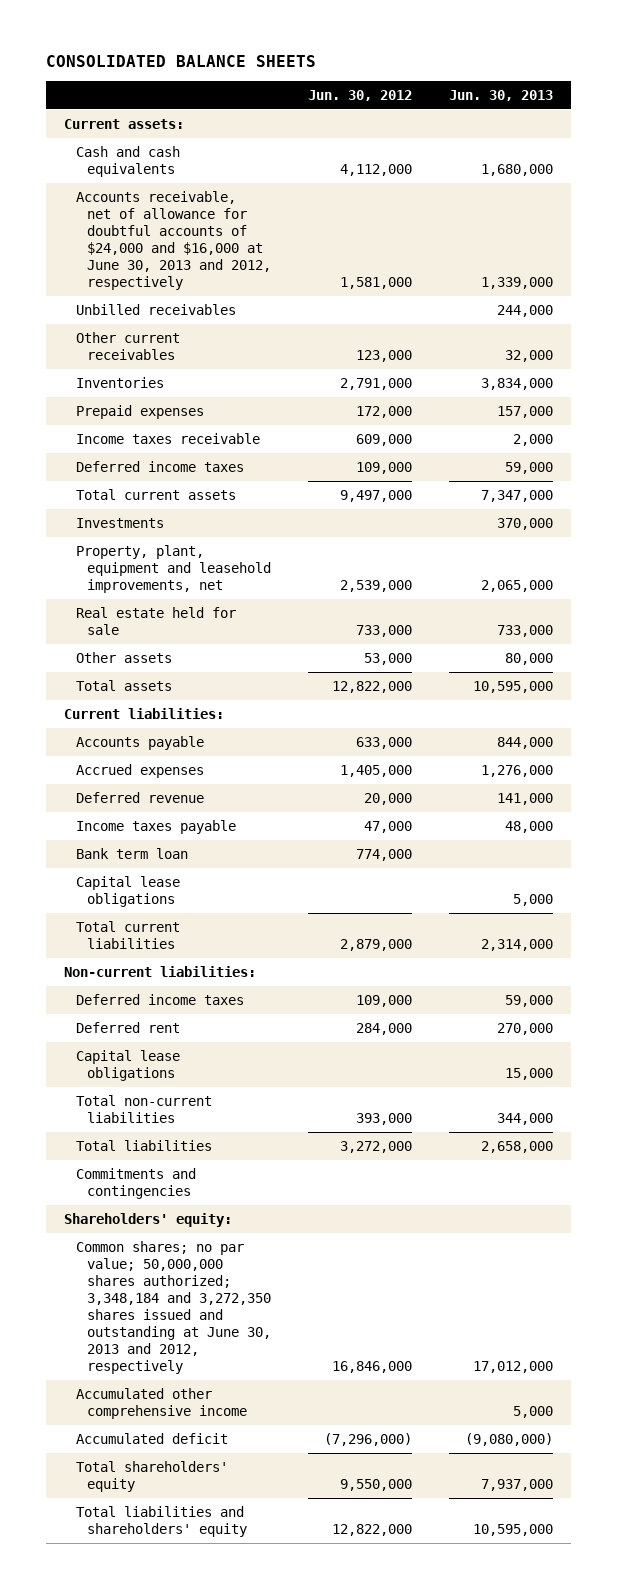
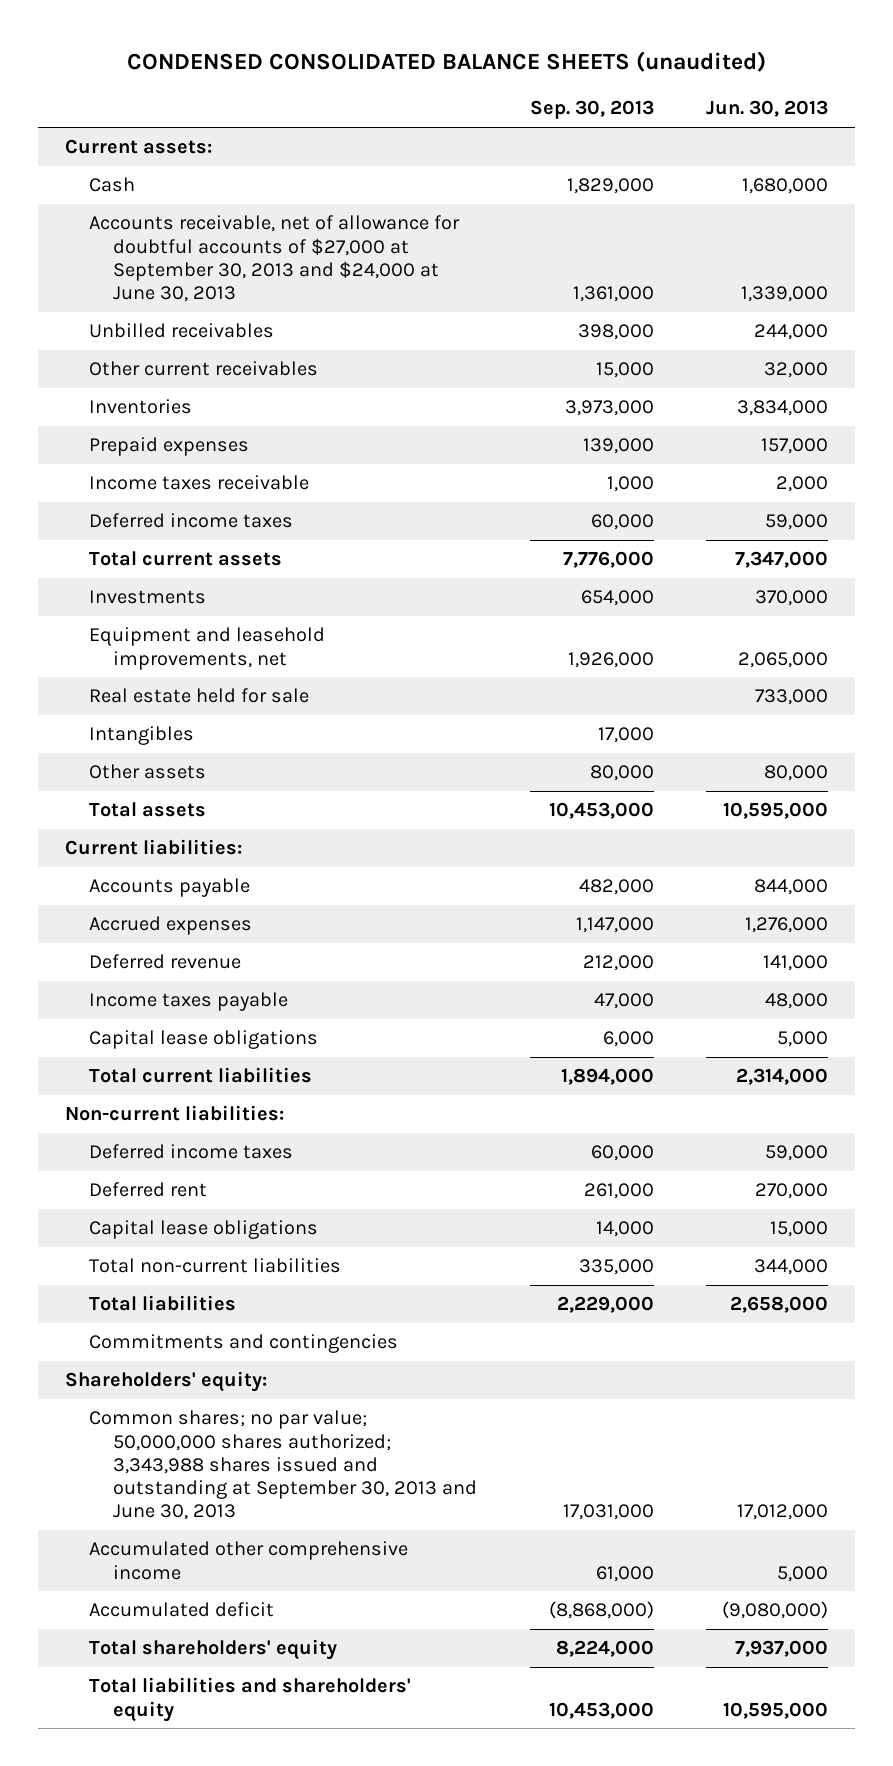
[45,55,316,68] CONSOLIDATED BALANCE SHEETS -> [126,51,766,73] CONDENSED CONSOLIDATED BALANCE SHEETS (unaudited)
[307,90,412,102] Jun. 30, 2012 -> none
none -> [529,100,654,120] Sep. 30, 2013
[75,145,180,177] Cash and cash equivalents -> [88,177,135,193] Cash
[75,190,271,290] Accounts receivable, net of allowance for doubtful accounts of $24,000 and $16,000 at June 30, 2013 and 2012, respectively -> [88,215,460,303] Accounts receivable, net of allowance for doubtful accounts of $27,000 at September 30, 2013 and $24,000 at June 30, 2013
[75,544,271,593] Property, plant, equipment and leasehold improvements, net -> [88,627,325,670] Equipment and leasehold improvements, net
none -> [88,726,194,746] Intangibles
[75,847,188,859] Bank term loan -> none
[75,1240,271,1374] Common shares; no par value; 50,000,000 shares authorized; 3,348,184 and 3,272,350 shares issued and outstanding at June 30, 2013 and 2012, respectively -> [88,1410,477,1521] Common shares; no par value; 50,000,000 shares authorized; 3,343,988 shares issued and outstanding at September 30, 2013 and June 30, 2013

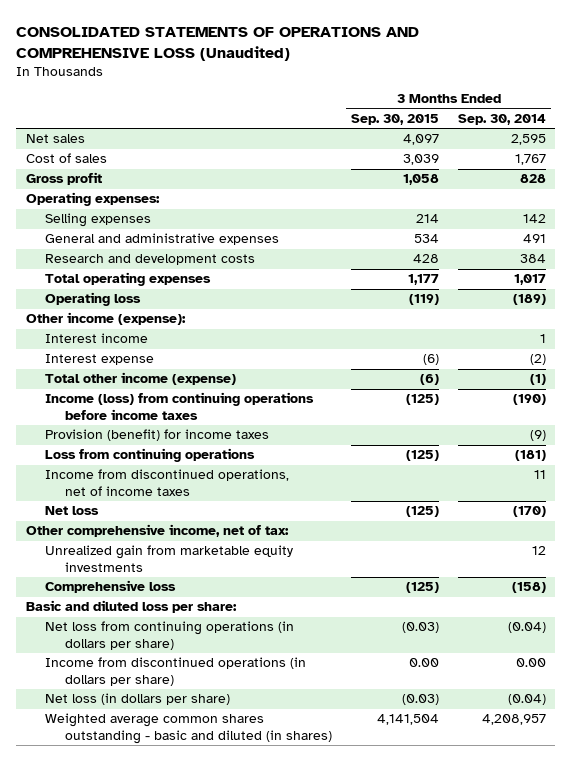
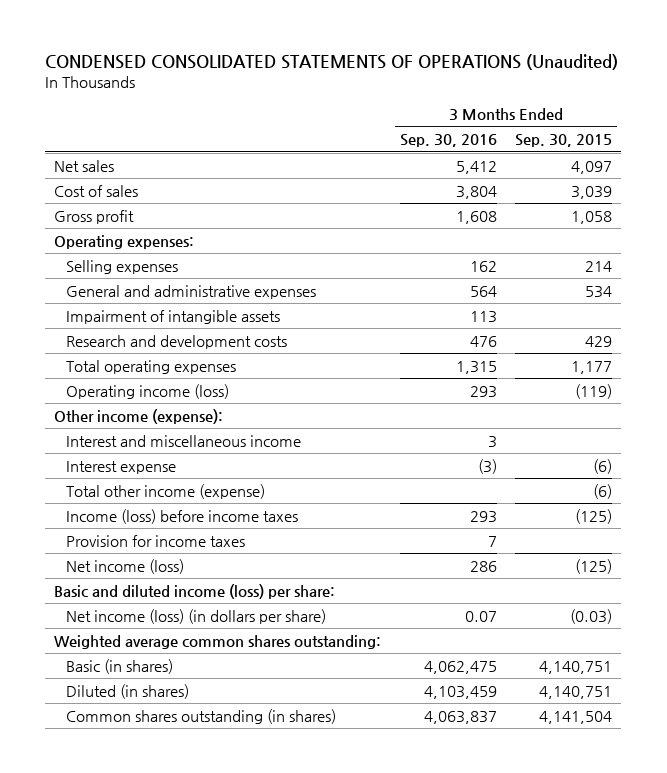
[16,26,420,61] CONSOLIDATED STATEMENTS OF OPERATIONS AND COMPREHENSIVE LOSS (Unaudited) -> [45,54,619,71] CONDENSED CONSOLIDATED STATEMENTS OF OPERATIONS (Unaudited)
[458,114,547,126] Sep. 30, 2014 -> none
none -> [399,134,497,148] Sep. 30, 2016
none -> [65,309,280,324] Impairment of intangible assets
[413,254,440,264] 428 -> [585,335,613,347] 429
[45,292,142,307] Operating loss -> [65,383,229,399] Operating income (loss)
[45,333,149,344] Interest income -> [65,434,301,447] Interest and miscellaneous income
[45,448,256,463] Loss from continuing operations -> none
[45,469,290,496] Income from discontinued operations, net of income taxes -> none
[25,524,289,538] Other comprehensive income, net of tax: -> none
[45,545,294,572] Unrealized gain from marketable equity investments -> none
[45,580,177,594] Comprehensive loss -> none
[45,657,307,686] Income from discontinued operations (in dollars per share) -> none
[45,693,231,706] Net loss (in dollars per share) -> none
[45,392,315,420] Income (loss) from continuing operations before income taxes -> [65,508,298,524] Income (loss) before income taxes
[45,429,270,442] Provision (benefit) for income taxes -> [65,534,245,547] Provision for income taxes
[45,506,100,516] Net loss -> [65,558,184,574] Net income (loss)
[25,600,237,614] Basic and diluted loss per share: -> [54,583,336,599] Basic and diluted income (loss) per share:
[45,621,295,650] Net loss from continuing operations (in dollars per share) -> [65,608,326,624] Net income (loss) (in dollars per share)
none -> [54,634,382,649] Weighted average common shares outstanding:
none -> [65,658,173,674] Basic (in shares)
none -> [65,683,189,699] Diluted (in shares)
[45,713,333,744] Weighted average common shares outstanding - basic and diluted (in shares) -> [65,708,336,724] Common shares outstanding (in shares)

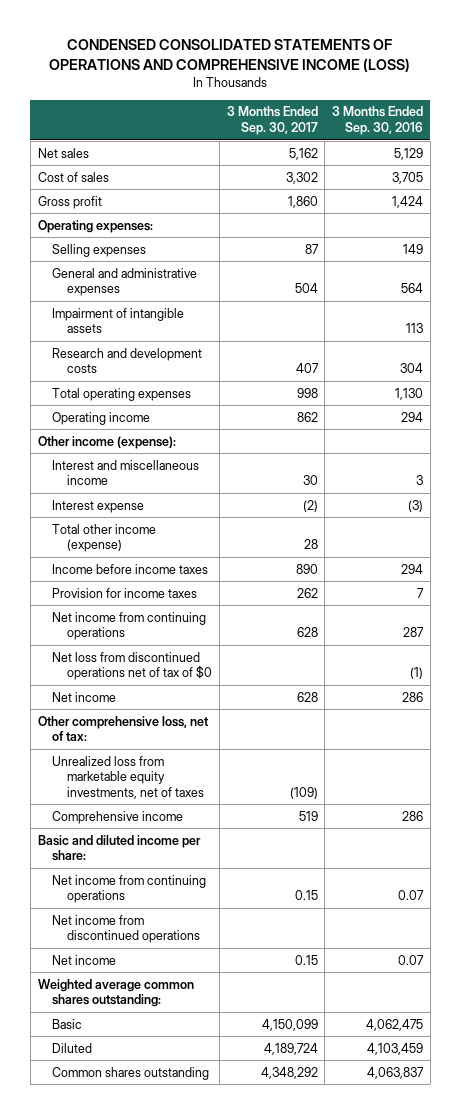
[45,54,619,71] CONDENSED CONSOLIDATED STATEMENTS OF OPERATIONS (Unaudited) -> [49,39,411,72] CONDENSED CONSOLIDATED STATEMENTS OF OPERATIONS AND COMPREHENSIVE INCOME (LOSS)
[515,134,613,148] Sep. 30, 2015 -> none
none -> [226,106,318,136] 3 Months Ended Sep. 30, 2017
[455,160,497,174] 5,412 -> [394,147,424,160] 5,129
[455,185,497,199] 3,804 -> [392,171,424,184] 3,705
[455,210,497,224] 1,608 -> [392,195,424,208] 1,424
[469,260,497,272] 162 -> [403,243,424,254] 149
[469,335,497,347] 476 -> [400,363,424,374] 304
[455,360,497,374] 1,315 -> [395,387,424,400] 1,130
[65,383,229,399] Operating income (loss) -> [52,411,151,425] Operating income
[469,385,497,398] 293 -> [401,411,424,422] 294
[65,508,298,524] Income (loss) before income taxes -> [52,563,209,574] Income before income taxes
[469,510,497,523] 293 -> [401,563,424,574] 294
none -> [52,611,207,641] Net income from continuing operations
none -> [52,651,213,681] Net loss from discontinued operations net of tax of $0
[65,558,184,574] Net income (loss) -> [52,691,117,702] Net income
none -> [37,715,209,742] Other comprehensive loss, net of tax:
none -> [52,755,205,800] Unrealized loss from marketable equity investments, net of taxes
none -> [52,810,184,824] Comprehensive income
[54,583,336,599] Basic and diluted income (loss) per share: -> [37,834,201,862] Basic and diluted income per share:
[65,608,326,624] Net income (loss) (in dollars per share) -> [52,874,207,904] Net income from continuing operations
none -> [52,914,201,944] Net income from discontinued operations
none -> [52,954,117,965] Net income
[65,658,173,674] Basic (in shares) -> [52,1018,83,1029] Basic
[65,683,189,699] Diluted (in shares) -> [52,1042,93,1053] Diluted
[65,708,336,724] Common shares outstanding (in shares) -> [52,1066,210,1080] Common shares outstanding

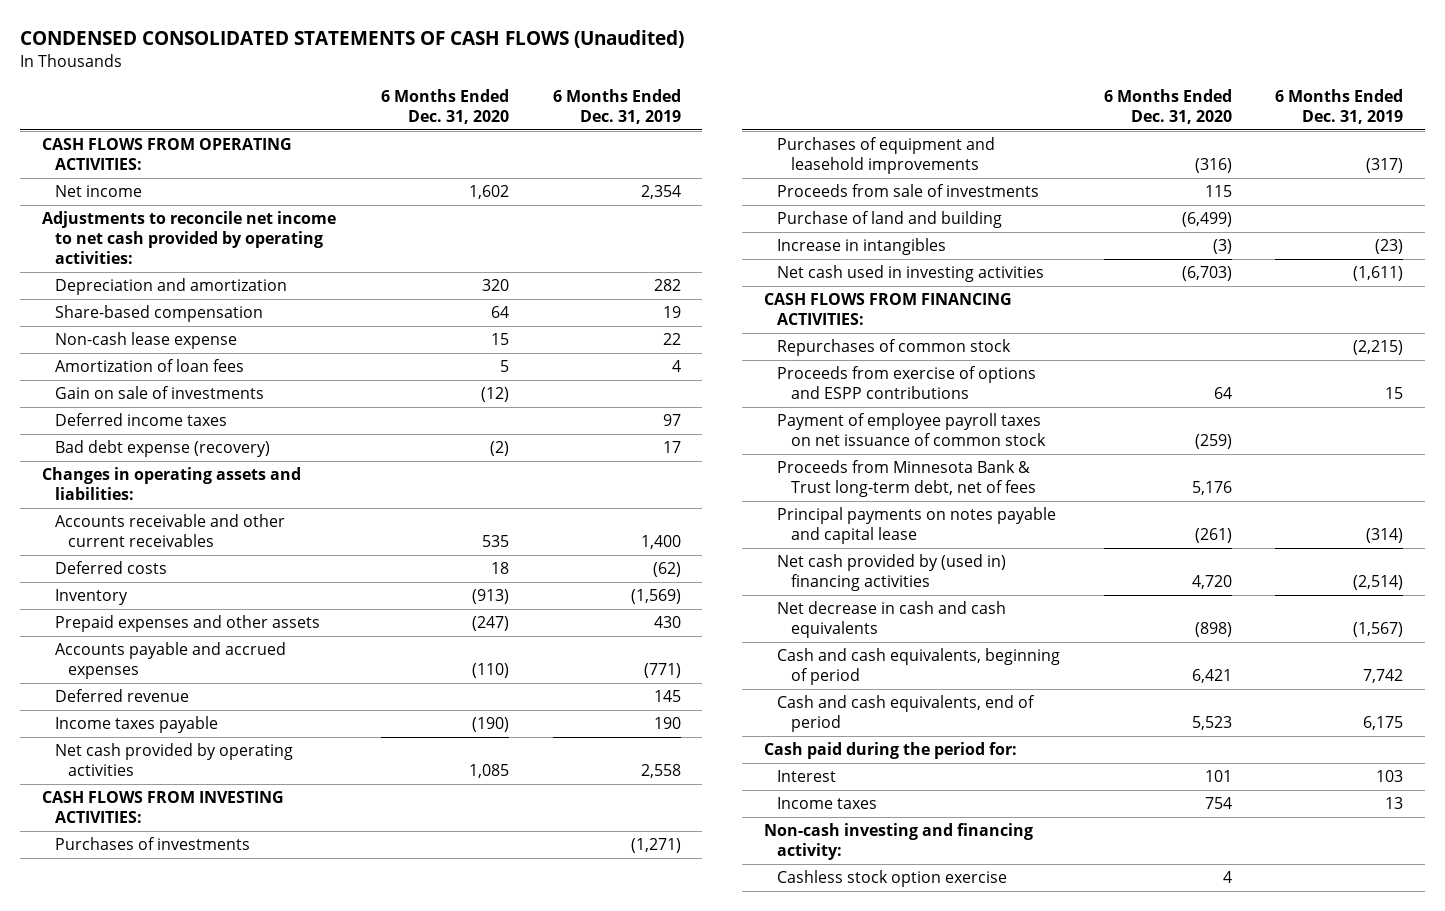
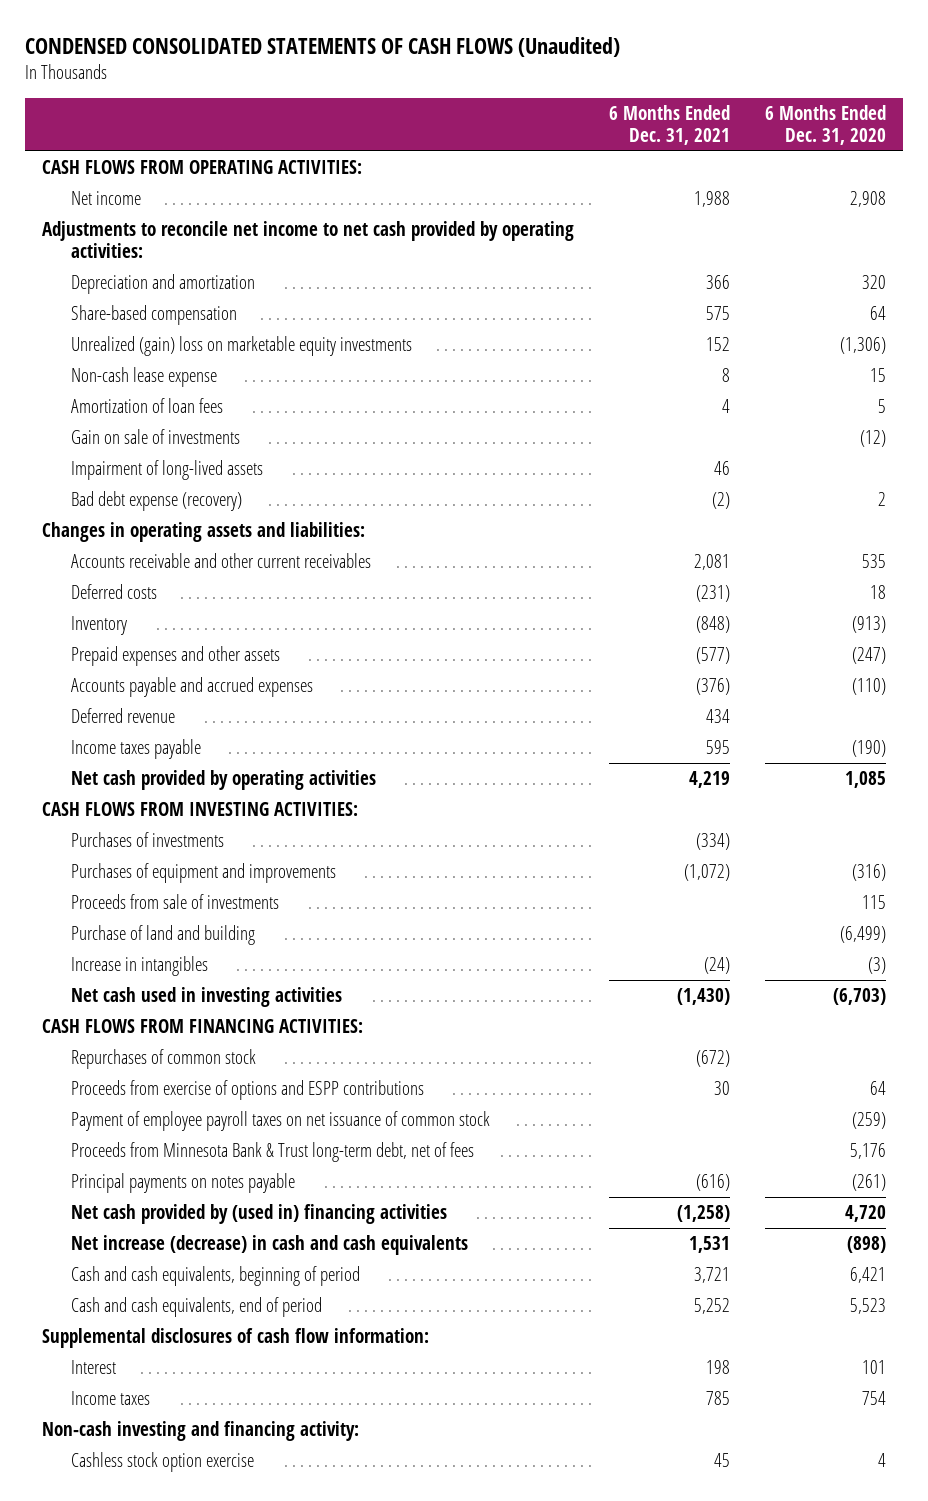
[552,88,681,124] 6 Months Ended Dec. 31, 2019 -> none
none -> [609,104,731,145] 6 Months Ended Dec. 31, 2021
[469,185,510,200] 1,602 -> [849,191,886,208] 2,908
none -> [71,336,413,357] Unrealized (gain) loss on marketable equity investments
[54,413,227,427] Deferred income taxes -> none
none -> [71,460,264,481] Impairment of long-lived assets
[490,441,510,457] (2) -> [877,492,886,507] 2
[777,137,996,175] Purchases of equipment and leasehold improvements -> [71,863,337,884] Purchases of equipment and improvements
[777,507,1057,545] Principal payments on notes payable and capital lease -> [71,1173,296,1194] Principal payments on notes payable
[777,601,1007,639] Net decrease in cash and cash equivalents -> [71,1235,469,1256] Net increase (decrease) in cash and cash equivalents
[764,742,1018,760] Cash paid during the period for: -> none
none -> [42,1328,430,1349] Supplemental disclosures of cash flow information:

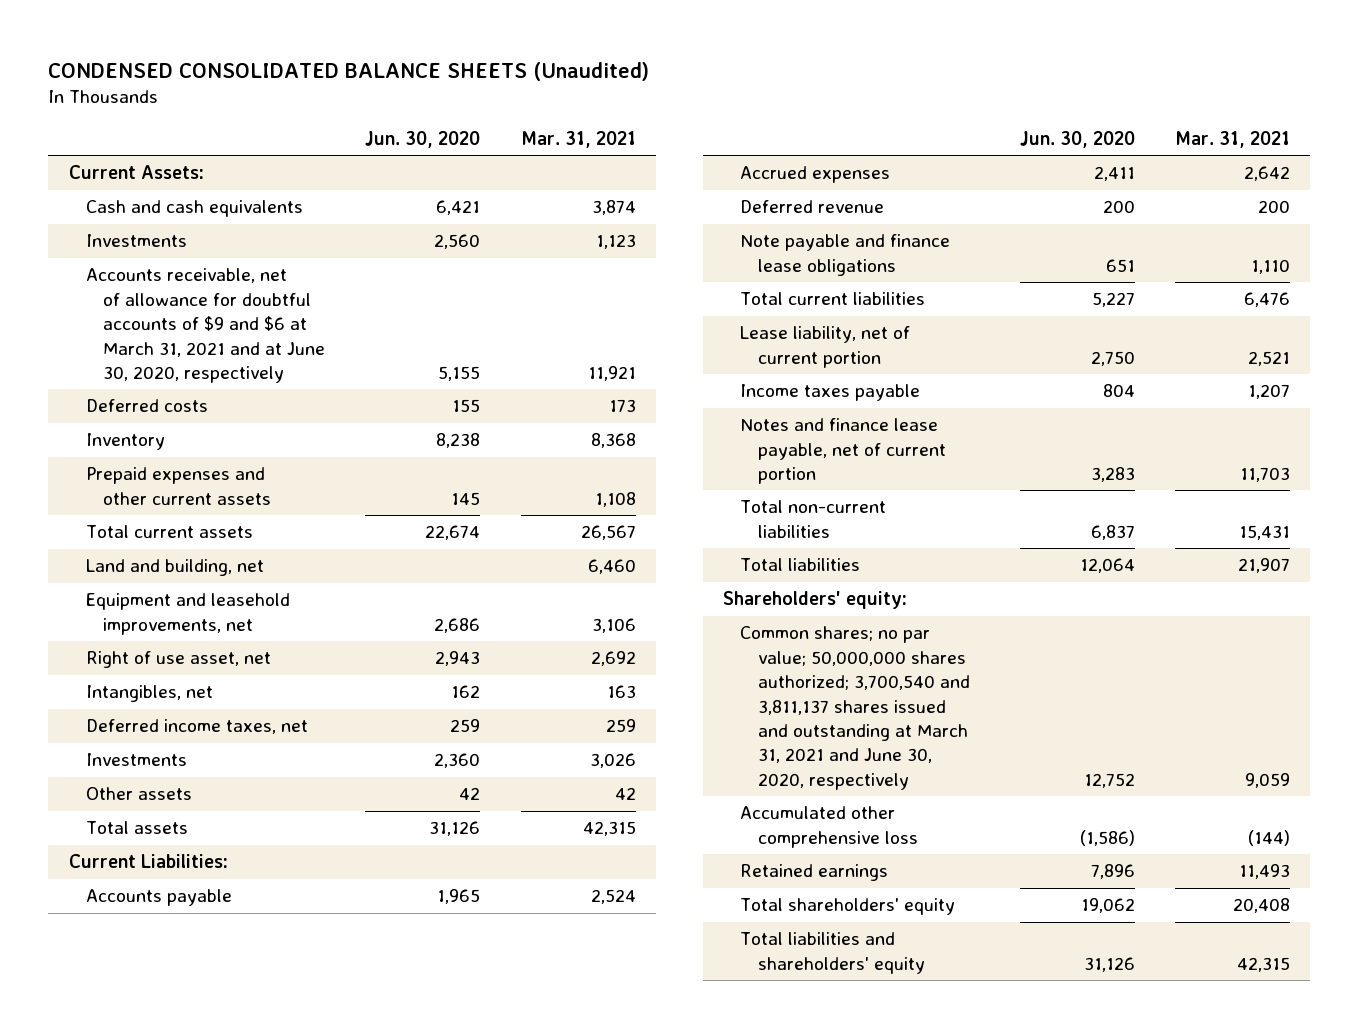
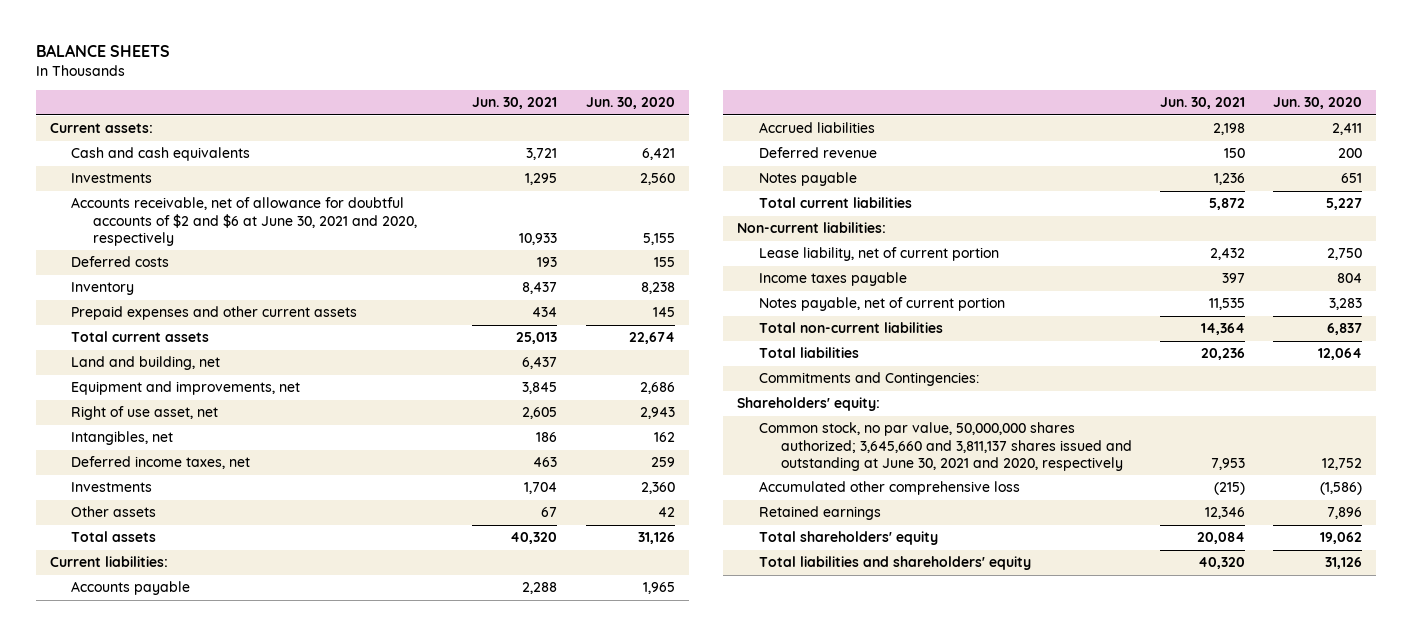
[48,61,650,81] CONDENSED CONSOLIDATED BALANCE SHEETS (Unaudited) -> [35,44,170,58] BALANCE SHEETS
[520,131,636,149] Mar. 31, 2021 -> none
none -> [472,97,558,110] Jun. 30, 2021
[68,165,204,180] Current Assets: -> [49,123,153,134] Current assets:
[85,268,326,384] Accounts receivable, net of allowance for doubtful accounts of $9 and $6 at March 31, 2021 and at June 30, 2020, respectively -> [71,197,418,246] Accounts receivable, net of allowance for doubtful accounts of $2 and $6 at June 30, 2021 and 2020, respectively
[85,593,290,635] Equipment and leasehold improvements, net -> [71,381,301,396] Equipment and improvements, net
[68,854,228,869] Current Liabilities: -> [49,556,168,568] Current liabilities:
[740,166,891,184] Accrued expenses -> [759,122,876,134] Accrued liabilities
[740,234,951,276] Note payable and finance lease obligations -> [759,172,858,187] Notes payable
none -> [737,222,887,234] Non-current liabilities:
[740,418,946,485] Notes and finance lease payable, net of current portion -> [759,297,1006,312] Notes payable, net of current portion
none -> [759,372,980,387] Commitments and Contingencies:
[740,626,970,790] Common shares; no par value; 50,000,000 shares authorized; 3,700,540 and 3,811,137 shares issued and outstanding at March 31, 2021 and June 30, 2020, respectively -> [759,422,1132,471] Common stock, no par value, 50,000,000 shares authorized; 3,645,660 and 3,811,137 shares issued and outstanding at June 30, 2021 and 2020, respectively

